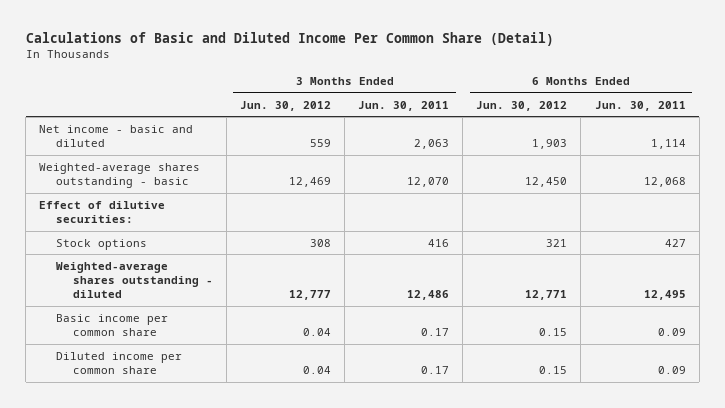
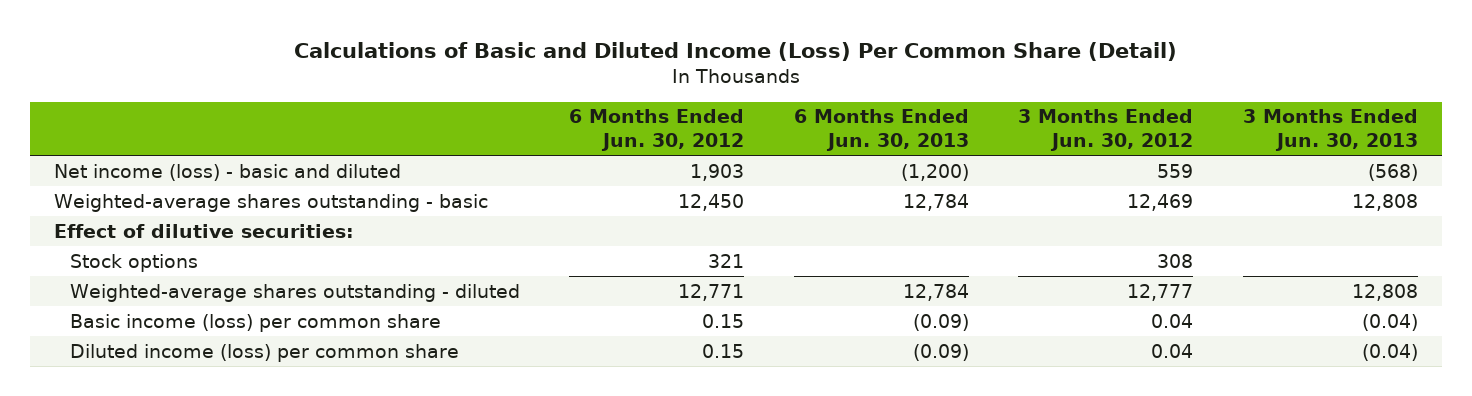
[25,32,554,47] Calculations of Basic and Diluted Income Per Common Share (Detail) -> [293,42,1177,62] Calculations of Basic and Diluted Income (Loss) Per Common Share (Detail)
[358,100,450,111] Jun. 30, 2011 -> none
[594,100,686,111] Jun. 30, 2011 -> none
none -> [793,109,969,151] 6 Months Ended Jun. 30, 2013
none -> [1242,109,1418,151] 3 Months Ended Jun. 30, 2013
[39,124,194,148] Net income - basic and diluted -> [54,163,402,181] Net income (loss) - basic and diluted
[56,313,169,337] Basic income per common share -> [69,313,441,332] Basic income (loss) per common share
[56,351,183,375] Diluted income per common share -> [69,343,459,362] Diluted income (loss) per common share

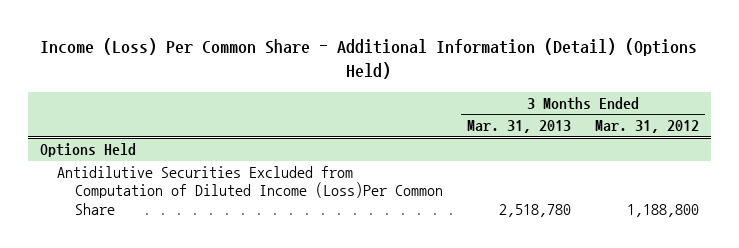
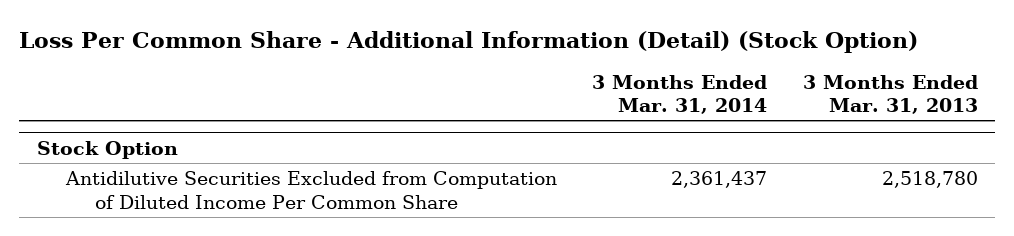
[40,37,698,79] Income (Loss) Per Common Share - Additional Information (Detail) (Options Held) -> [19,31,919,54] Loss Per Common Share - Additional Information (Detail) (Stock Option)
[595,120,700,134] Mar. 31, 2012 -> none
none -> [592,74,768,115] 3 Months Ended Mar. 31, 2014
[39,143,136,158] Options Held -> none
none -> [36,140,178,159] Stock Option
[57,166,443,215] Antidilutive Securities Excluded from Computation of Diluted Income (Loss)Per Common Share -> [65,170,558,209] Antidilutive Securities Excluded from Computation of Diluted Income Per Common Share

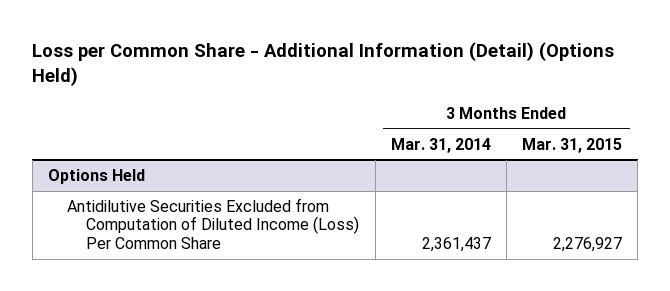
[19,31,919,54] Loss Per Common Share - Additional Information (Detail) (Stock Option) -> [32,42,615,86] Loss per Common Share - Additional Information (Detail) (Options Held)
[802,74,978,115] 3 Months Ended Mar. 31, 2013 -> none
none -> [522,137,623,153] Mar. 31, 2015
[36,140,178,159] Stock Option -> none
none -> [47,169,145,185] Options Held
[65,170,558,209] Antidilutive Securities Excluded from Computation of Diluted Income Per Common Share -> [67,198,360,249] Antidilutive Securities Excluded from Computation of Diluted Income (Loss) Per Common Share

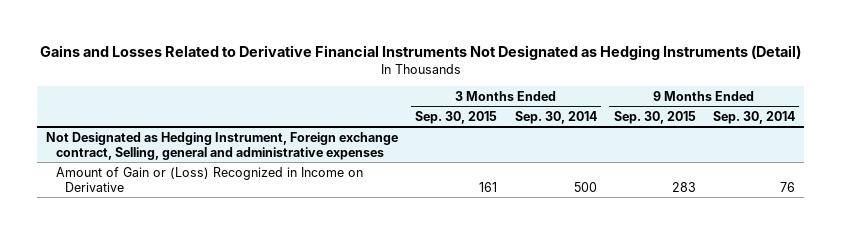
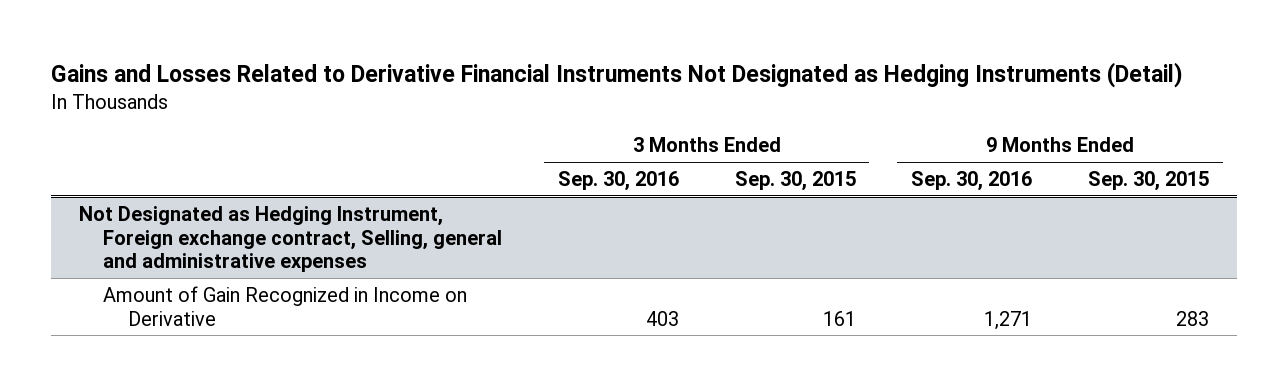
[514,111,597,125] Sep. 30, 2014 -> none
[712,111,795,125] Sep. 30, 2014 -> none
none -> [557,171,679,192] Sep. 30, 2016
none -> [911,171,1033,192] Sep. 30, 2016
[55,166,363,192] Amount of Gain or (Loss) Recognized in Income on Derivative -> [103,285,468,326] Amount of Gain Recognized in Income on Derivative

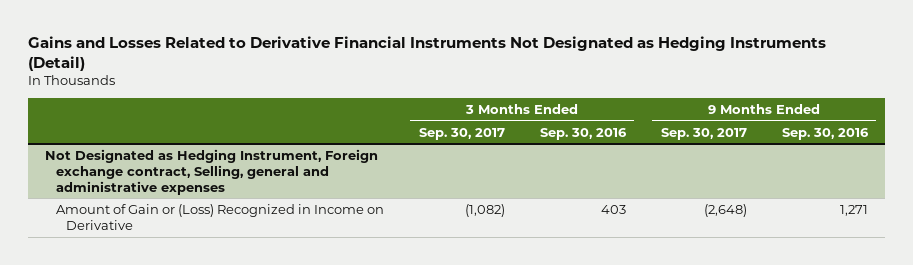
[734,171,856,192] Sep. 30, 2015 -> none
[1087,171,1209,192] Sep. 30, 2015 -> none
none -> [418,127,505,140] Sep. 30, 2017
none -> [660,127,747,140] Sep. 30, 2017
[103,285,468,326] Amount of Gain Recognized in Income on Derivative -> [55,203,384,230] Amount of Gain or (Loss) Recognized in Income on Derivative

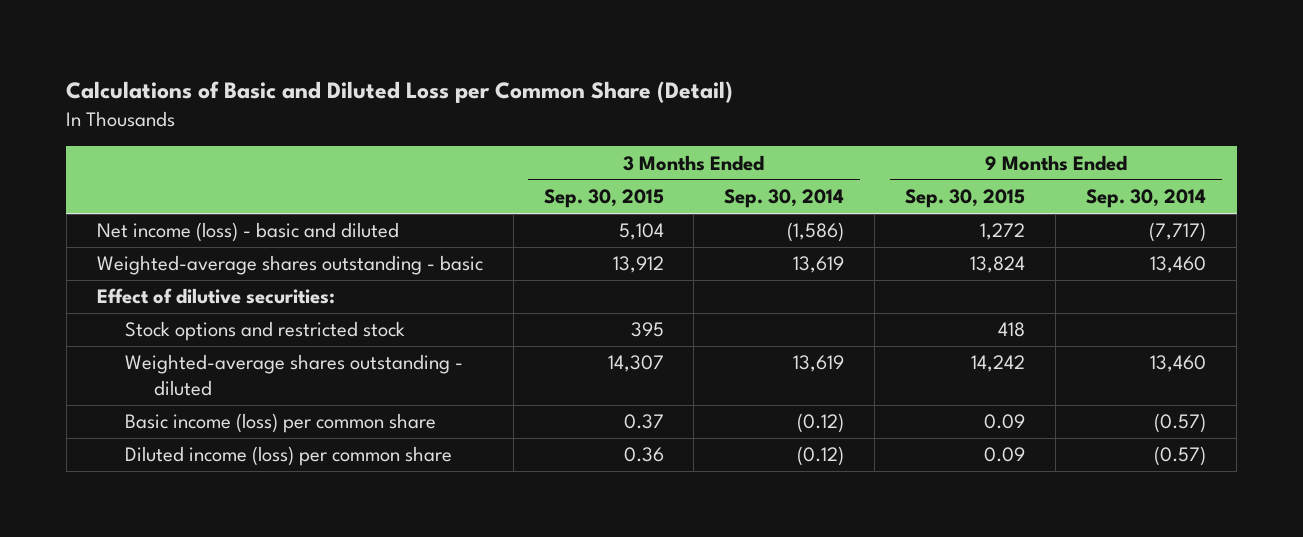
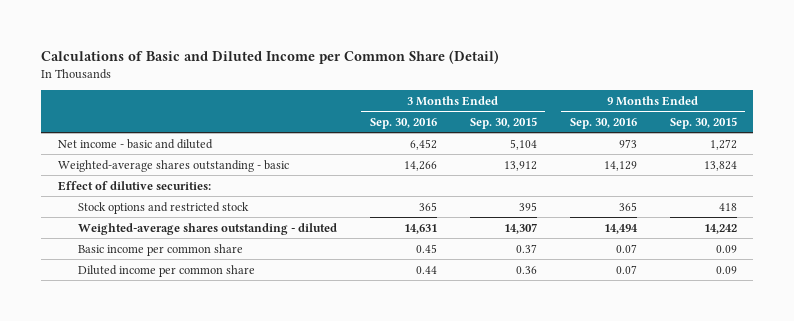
[66,81,734,104] Calculations of Basic and Diluted Loss per Common Share (Detail) -> [41,49,500,64] Calculations of Basic and Diluted Income per Common Share (Detail)
[724,189,845,209] Sep. 30, 2014 -> none
[1086,189,1207,209] Sep. 30, 2014 -> none
none -> [369,117,437,129] Sep. 30, 2016
none -> [569,117,637,129] Sep. 30, 2016
[96,222,399,243] Net income (loss) - basic and diluted -> [57,138,213,149] Net income - basic and diluted
[125,413,437,434] Basic income (loss) per common share -> [77,243,243,256] Basic income per common share
[125,446,453,467] Diluted income (loss) per common share -> [77,264,255,277] Diluted income per common share

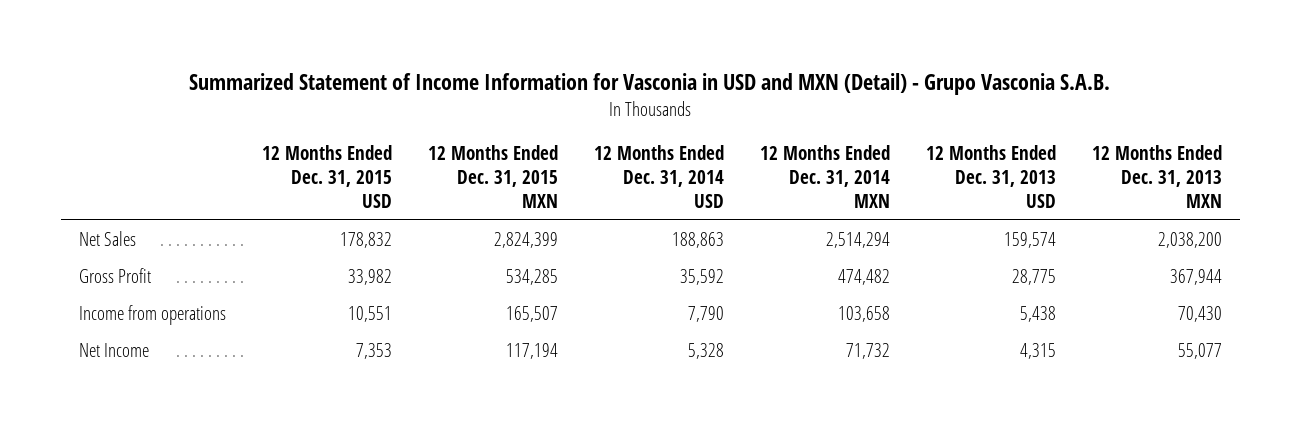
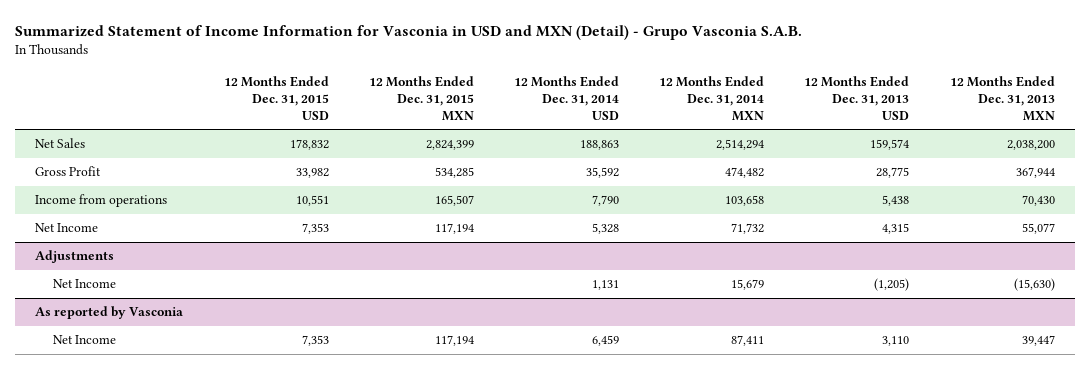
none -> [35,250,115,264] Adjustments
none -> [53,279,117,289] Net Income
none -> [35,306,184,320] As reported by Vasconia
none -> [53,335,117,345] Net Income

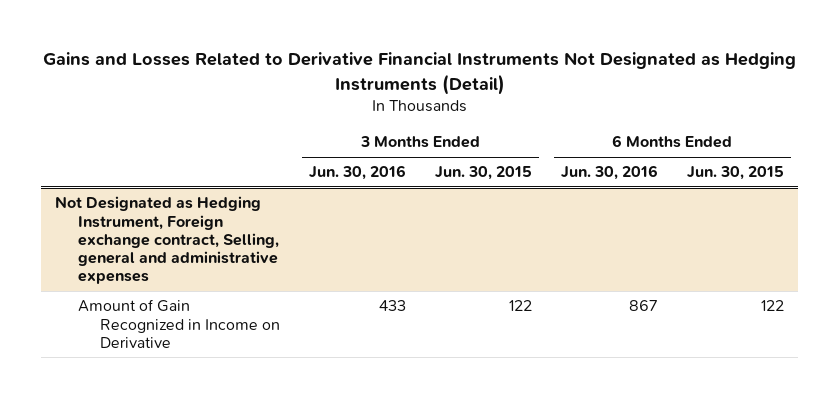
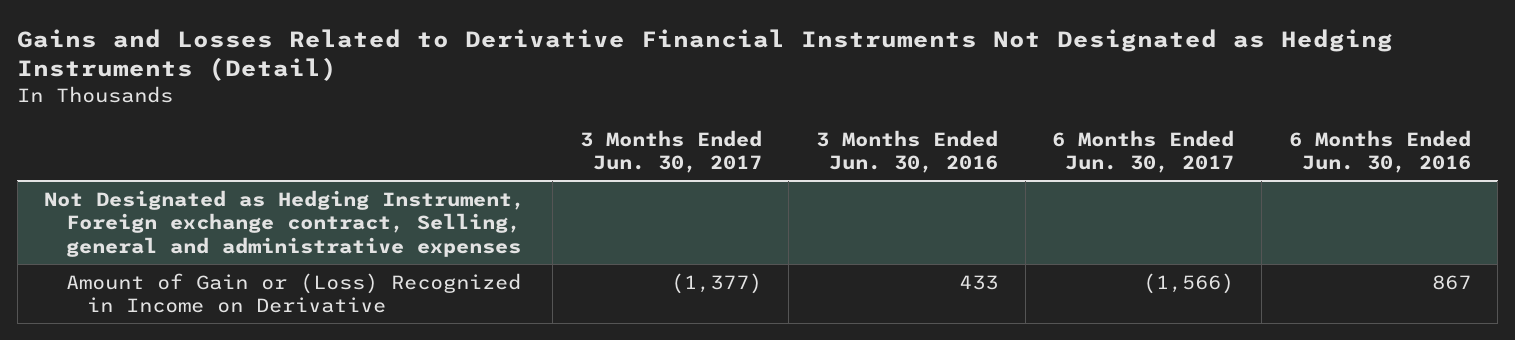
[435,166,533,181] Jun. 30, 2015 -> none
[686,166,784,181] Jun. 30, 2015 -> none
none -> [579,129,762,174] 3 Months Ended Jun. 30, 2017
none -> [1052,129,1235,174] 6 Months Ended Jun. 30, 2017
[77,299,281,348] Amount of Gain Recognized in Income on Derivative -> [65,272,521,314] Amount of Gain or (Loss) Recognized in Income on Derivative

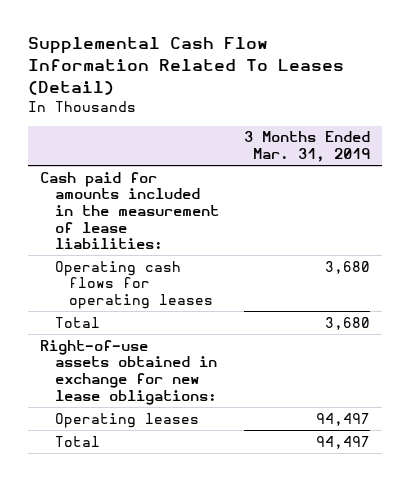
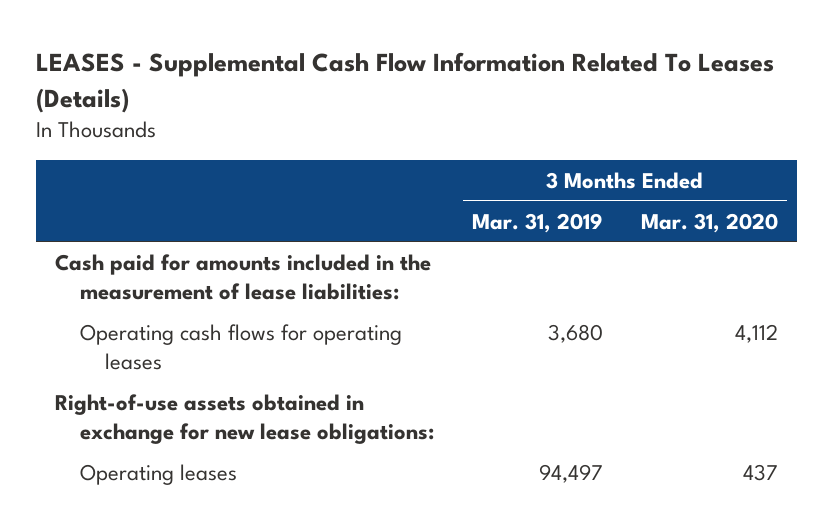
[27,37,344,95] Supplemental Cash Flow Information Related To Leases (Detail) -> [36,52,775,113] LEASES - Supplemental Cash Flow Information Related To Leases (Details)
none -> [640,212,778,233] Mar. 31, 2020
[54,316,100,328] Total -> none
[54,435,100,447] Total -> none

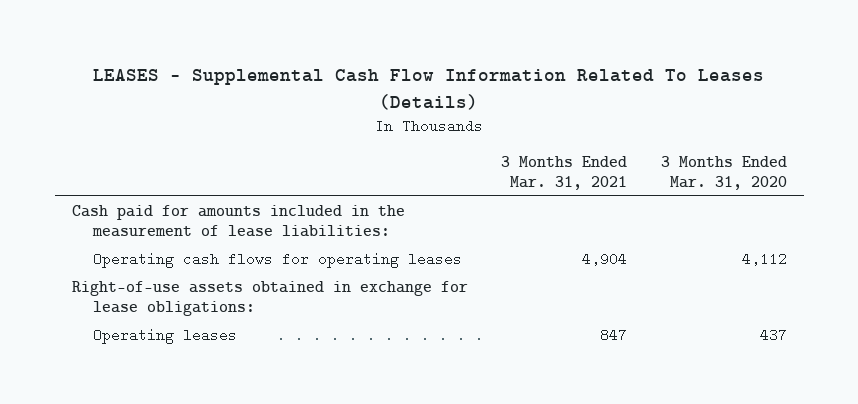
[471,212,603,233] Mar. 31, 2019 -> none
none -> [501,155,628,190] 3 Months Ended Mar. 31, 2021
[55,393,435,444] Right-of-use assets obtained in exchange for new lease obligations: -> [71,281,468,317] Right-of-use assets obtained in exchange for lease obligations:

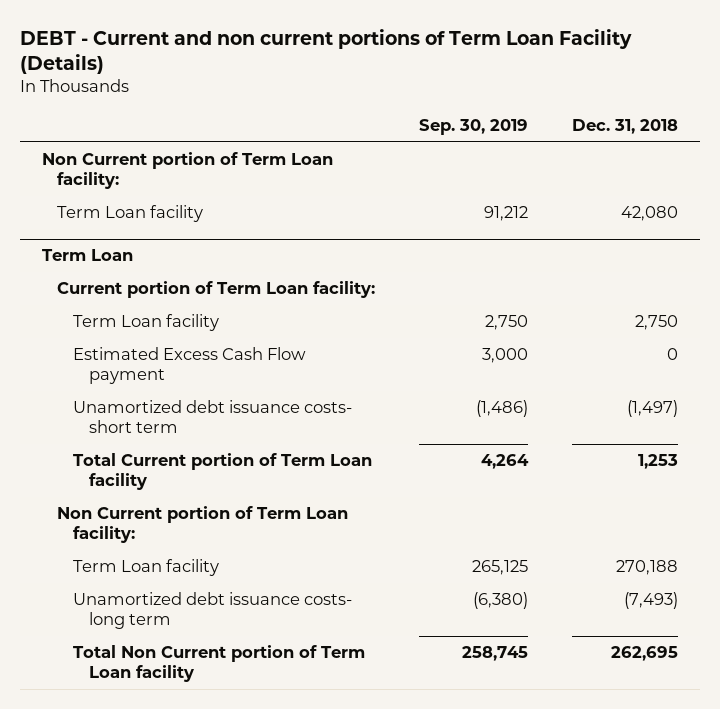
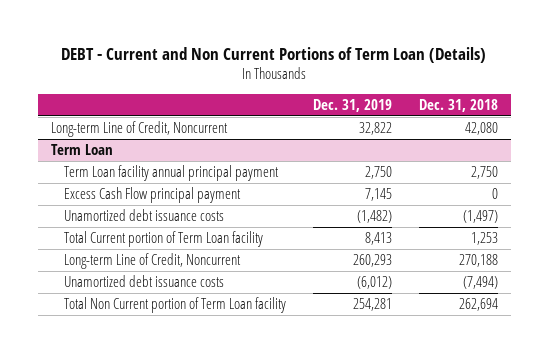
[19,29,632,75] DEBT - Current and non current portions of Term Loan Facility (Details) -> [61,46,487,63] DEBT - Current and Non Current Portions of Term Loan (Details)
[419,118,529,135] Sep. 30, 2019 -> none
none -> [313,98,393,112] Dec. 31, 2019
[41,152,333,190] Non Current portion of Term Loan facility: -> none
[57,205,204,223] Term Loan facility -> [50,121,228,138] Long-term Line of Credit, Noncurrent
[57,281,376,299] Current portion of Term Loan facility: -> none
[73,314,220,332] Term Loan facility -> [64,165,280,182] Term Loan facility annual principal payment
[73,347,307,385] Estimated Excess Cash Flow payment -> [64,187,242,204] Excess Cash Flow principal payment
[73,400,353,434] Unamortized debt issuance costs- short term -> [64,209,225,222] Unamortized debt issuance costs
[57,506,349,544] Non Current portion of Term Loan facility: -> none
[73,559,220,577] Term Loan facility -> [64,253,242,270] Long-term Line of Credit, Noncurrent
[73,592,353,630] Unamortized debt issuance costs- long term -> [64,275,225,288] Unamortized debt issuance costs
[624,592,679,610] (7,493) -> [462,276,498,290] (7,494)
[611,646,679,662] 262,695 -> [458,298,498,312] 262,694

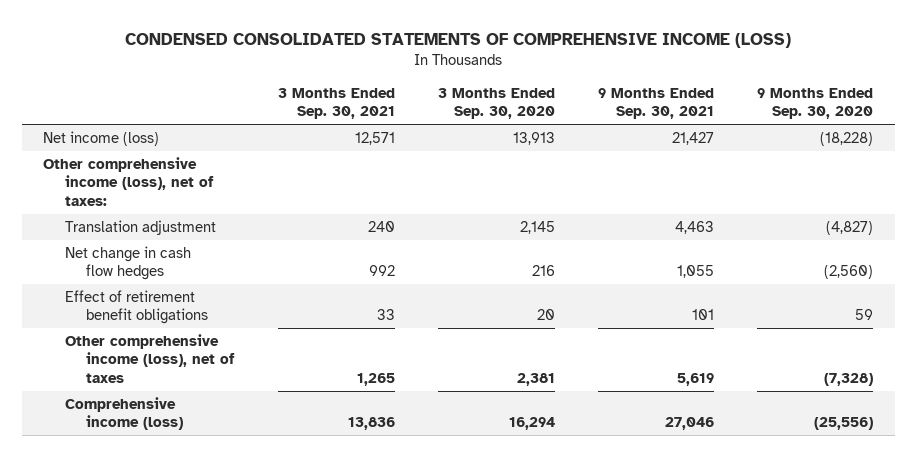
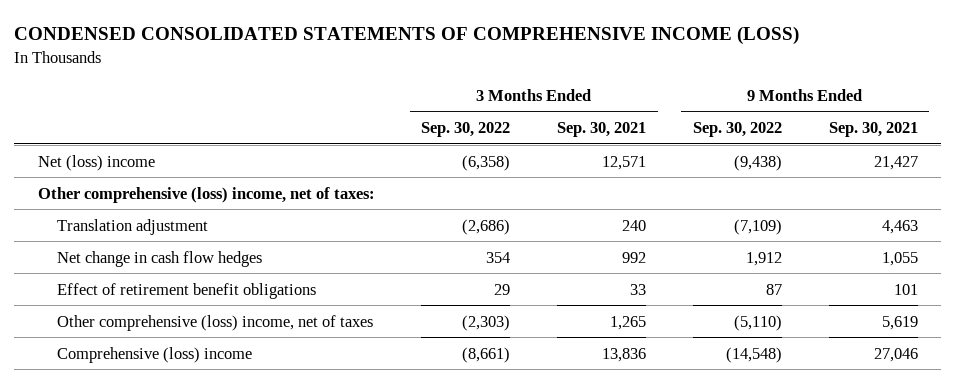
[437,87,555,120] 3 Months Ended Sep. 30, 2020 -> none
[757,87,874,120] 9 Months Ended Sep. 30, 2020 -> none
none -> [421,122,511,138] Sep. 30, 2022
none -> [692,122,782,138] Sep. 30, 2022
[43,131,160,147] Net income (loss) -> [37,154,155,171] Net (loss) income
[43,157,214,206] Other comprehensive income (loss), net of taxes: -> [37,186,375,203] Other comprehensive (loss) income, net of taxes:
[64,334,235,383] Other comprehensive income (loss), net of taxes -> [56,314,373,331] Other comprehensive (loss) income, net of taxes
[64,397,183,431] Comprehensive income (loss) -> [56,346,252,363] Comprehensive (loss) income

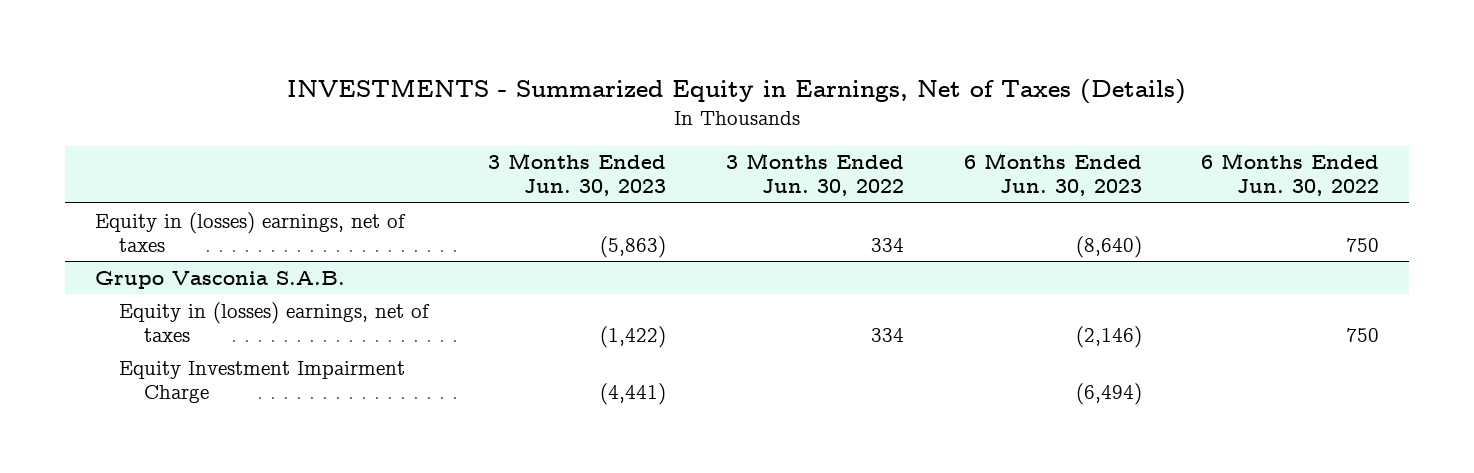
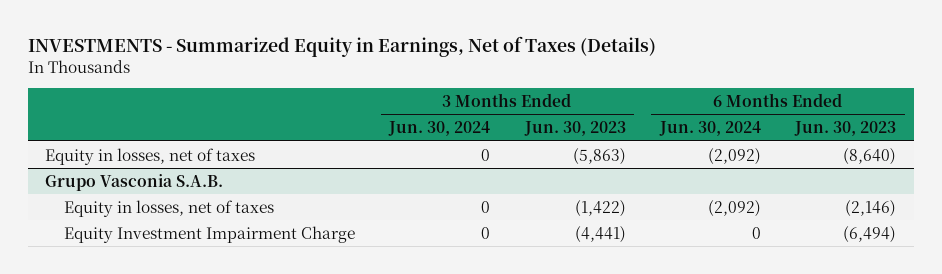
[725,153,904,197] 3 Months Ended Jun. 30, 2022 -> none
[1201,153,1380,197] 6 Months Ended Jun. 30, 2022 -> none
none -> [388,121,491,137] Jun. 30, 2024
none -> [658,121,761,137] Jun. 30, 2024
[94,211,406,252] Equity in (losses) earnings, net of taxes -> [45,147,256,165] Equity in losses, net of taxes
[119,301,431,342] Equity in (losses) earnings, net of taxes -> [63,199,274,217] Equity in losses, net of taxes

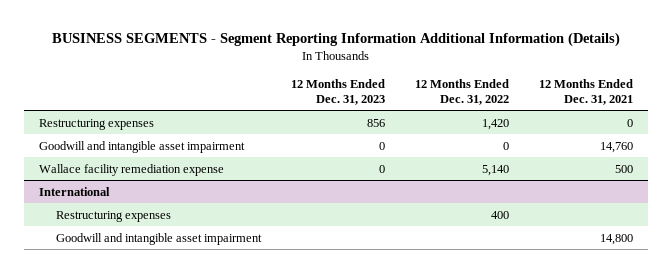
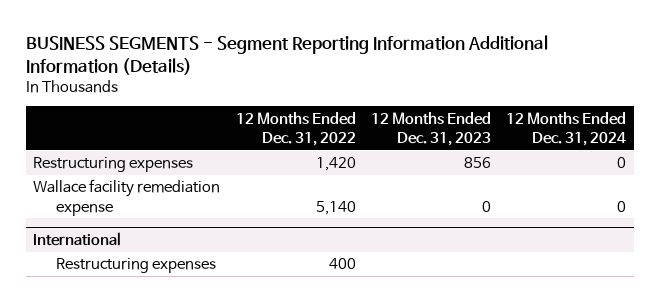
[539,78,634,105] 12 Months Ended Dec. 31, 2021 -> none
none -> [506,111,627,147] 12 Months Ended Dec. 31, 2024
[38,140,245,153] Goodwill and intangible asset impairment -> none
[56,232,263,245] Goodwill and intangible asset impairment -> none

